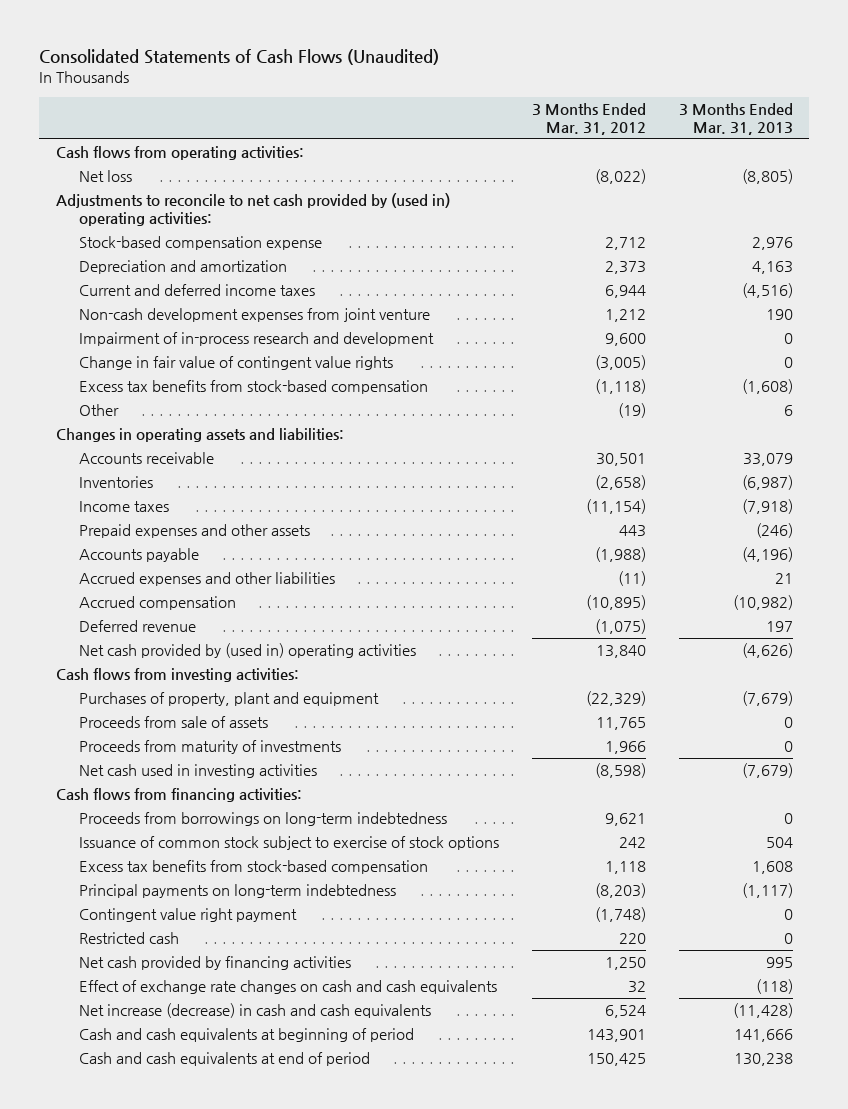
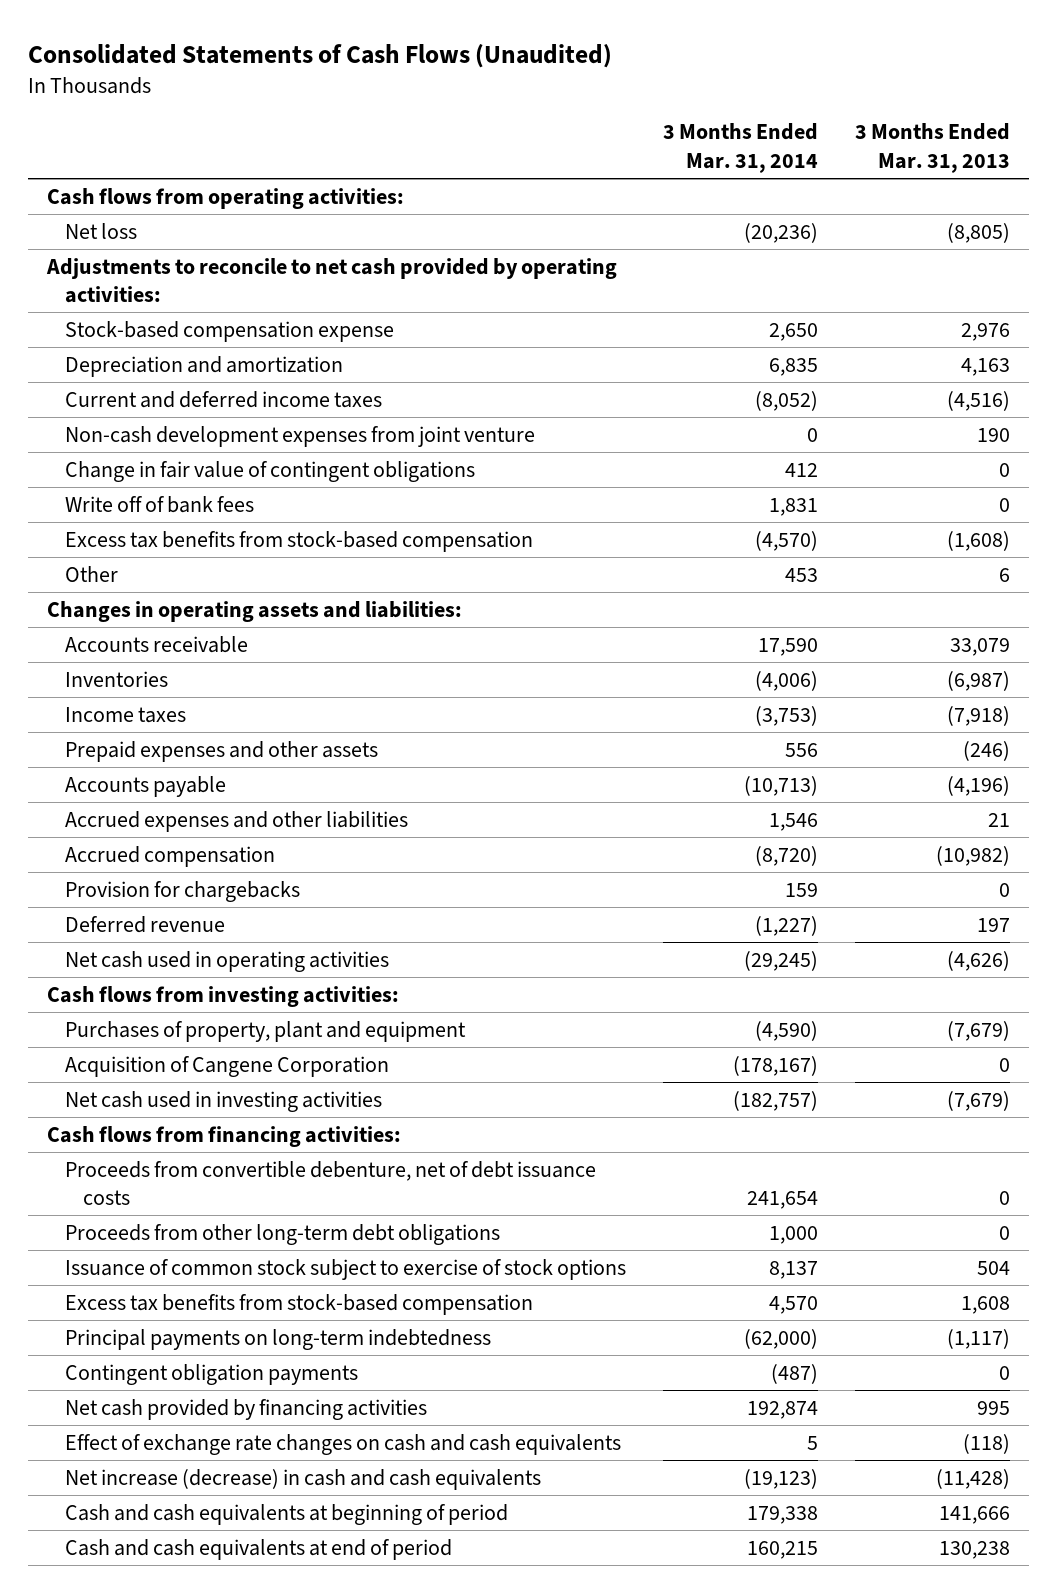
[531,102,646,135] 3 Months Ended Mar. 31, 2012 -> none
none -> [663,123,819,174] 3 Months Ended Mar. 31, 2014
[55,193,450,227] Adjustments to reconcile to net cash provided by (used in) operating activities: -> [45,257,617,304] Adjustments to reconcile to net cash provided by operating activities:
[78,332,434,347] Impairment of in-process research and development -> none
[78,356,393,371] Change in fair value of contingent value rights -> [64,460,475,482] Change in fair value of contingent obligations
none -> [64,495,254,513] Write off of bank fees
none -> [64,880,300,902] Provision for chargebacks
[78,643,416,659] Net cash provided by (used in) operating activities -> [64,950,389,972] Net cash used in operating activities
[78,716,268,729] Proceeds from sale of assets -> none
[78,740,341,755] Proceeds from maturity of investments -> none
none -> [64,1055,389,1077] Acquisition of Cangene Corporation
[78,812,447,827] Proceeds from borrowings on long-term indebtedness -> none
none -> [64,1160,596,1206] Proceeds from convertible debenture, net of debt issuance costs
none -> [64,1223,500,1245] Proceeds from other long-term debt obligations
[78,932,179,945] Restricted cash -> none
[78,908,297,923] Contingent value right payment -> [64,1363,358,1385] Contingent obligation payments

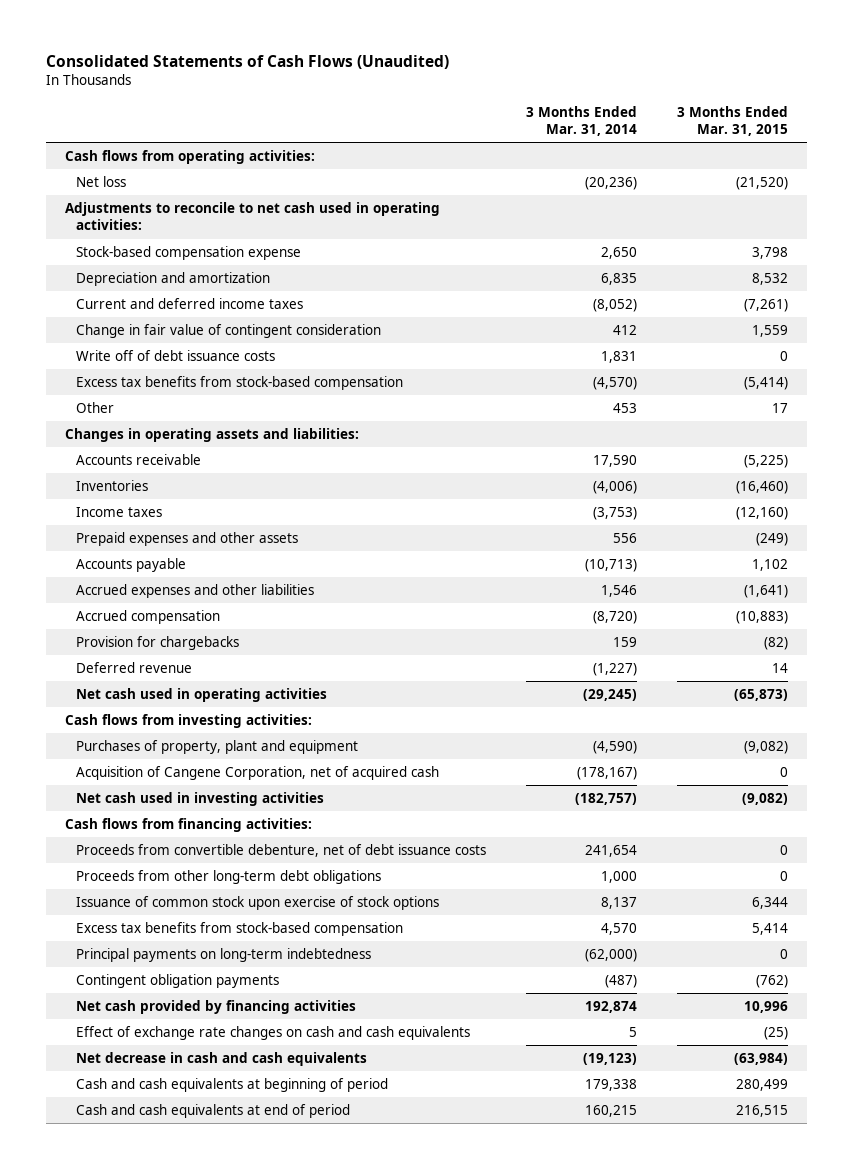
[855,123,1011,174] 3 Months Ended Mar. 31, 2013 -> none
none -> [676,106,788,137] 3 Months Ended Mar. 31, 2015
[45,257,617,304] Adjustments to reconcile to net cash provided by operating activities: -> [65,202,441,231] Adjustments to reconcile to net cash used in operating activities:
[64,425,535,447] Non-cash development expenses from joint venture -> none
[64,460,475,482] Change in fair value of contingent obligations -> [76,324,382,339] Change in fair value of contingent consideration
[64,495,254,513] Write off of bank fees -> [76,350,276,362] Write off of debt issuance costs
[64,1055,389,1077] Acquisition of Cangene Corporation -> [76,766,440,781] Acquisition of Cangene Corporation, net of acquired cash
[64,1258,626,1280] Issuance of common stock subject to exercise of stock options -> [76,896,440,911] Issuance of common stock upon exercise of stock options
[64,1468,541,1490] Net increase (decrease) in cash and cash equivalents -> [76,1052,368,1067] Net decrease in cash and cash equivalents

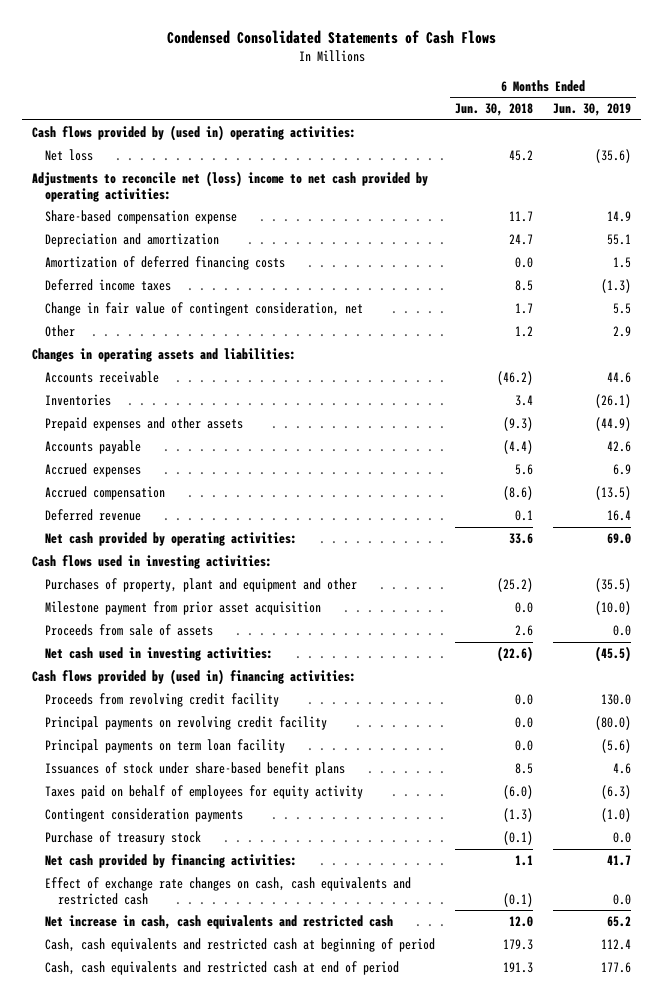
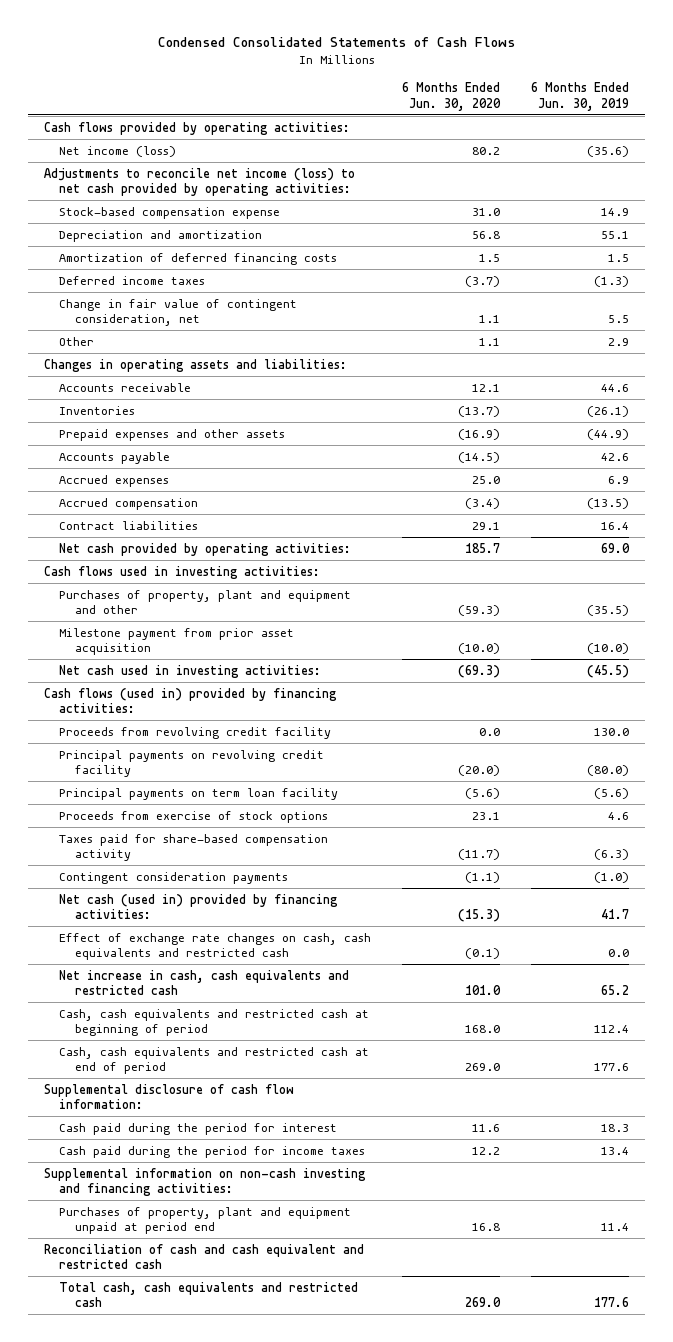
[455,103,534,117] Jun. 30, 2018 -> none
none -> [402,81,502,111] 6 Months Ended Jun. 30, 2020
[32,124,357,141] Cash flows provided by (used in) operating activities: -> [43,121,350,135] Cash flows provided by operating activities:
[45,148,94,161] Net loss -> [59,145,177,157] Net income (loss)
[32,170,429,202] Adjustments to reconcile net (loss) income to net cash provided by operating activities: -> [43,167,355,197] Adjustments to reconcile net income (loss) to net cash provided by operating activities:
[45,209,238,224] Share-based compensation expense -> [59,206,281,219] Stock-based compensation expense
[45,508,142,521] Deferred revenue -> [59,520,199,530] Contract liabilities
[45,623,214,636] Proceeds from sale of assets -> none
[32,668,357,685] Cash flows provided by (used in) financing activities: -> [43,687,337,714] Cash flows (used in) provided by financing activities:
[45,761,346,776] Issuances of stock under share-based benefit plans -> [59,810,329,823] Proceeds from exercise of stock options
[45,784,364,799] Taxes paid on behalf of employees for equity activity -> [59,833,329,862] Taxes paid for share-based compensation activity
[45,830,202,845] Purchase of treasury stock -> none
[45,853,298,868] Net cash provided by financing activities: -> [59,893,339,920] Net cash (used in) provided by financing activities:
none -> [43,1083,294,1110] Supplemental disclosure of cash flow information:
none -> [59,1122,338,1135] Cash paid during the period for interest
none -> [59,1145,366,1158] Cash paid during the period for income taxes
none -> [43,1167,366,1197] Supplemental information on non-cash investing and financing activities:
none -> [59,1206,352,1235] Purchases of property, plant and equipment unpaid at period end
none -> [43,1243,364,1270] Reconciliation of cash and cash equivalent and restricted cash
none -> [59,1281,359,1308] Total cash, cash equivalents and restricted cash

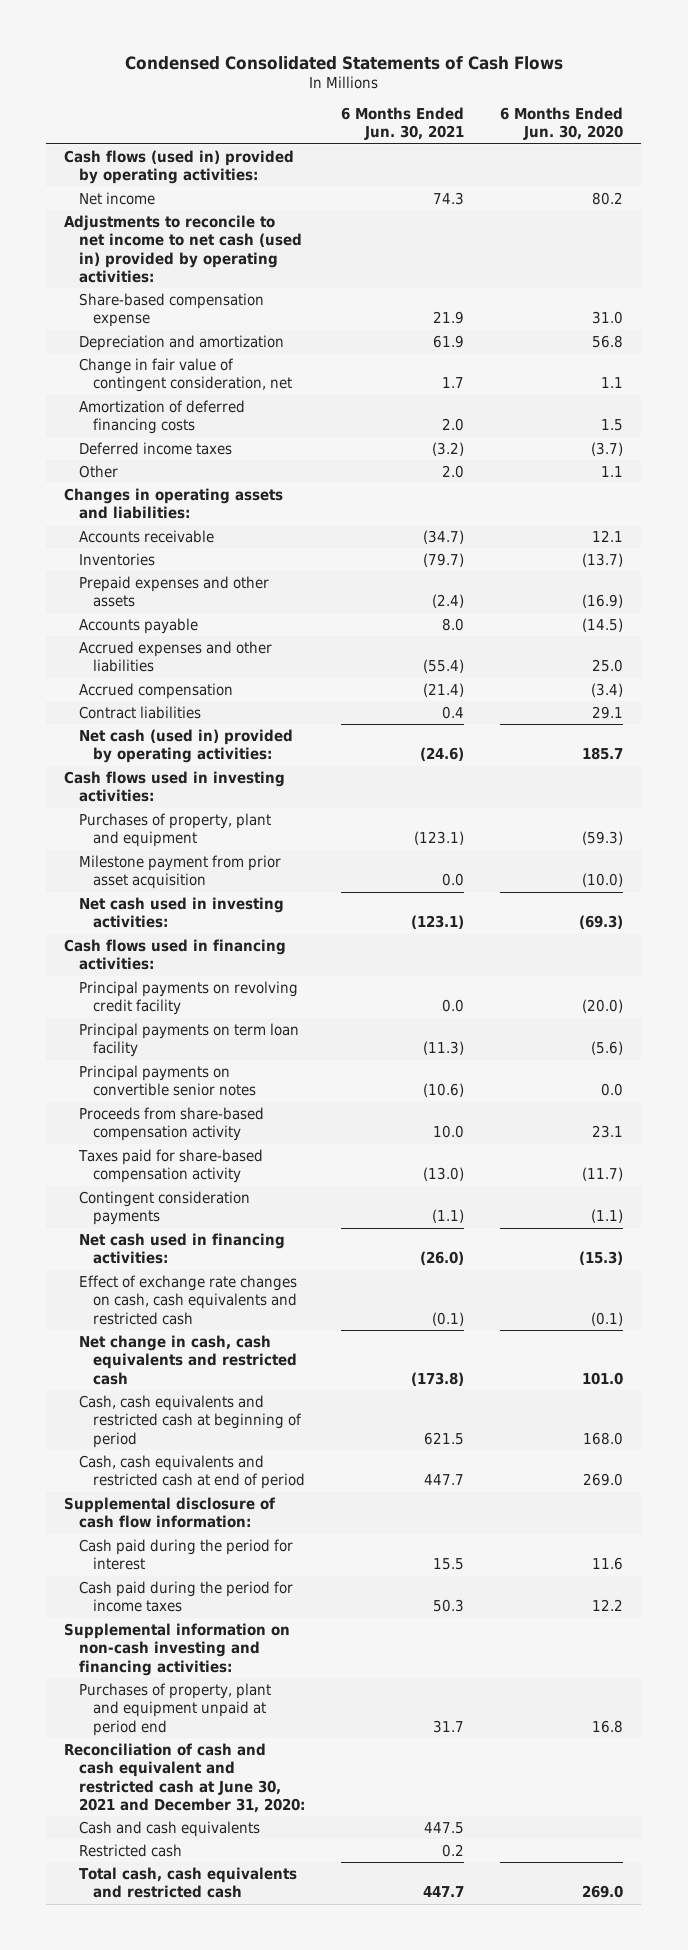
[531,81,630,111] 6 Months Ended Jun. 30, 2019 -> none
none -> [341,106,465,141] 6 Months Ended Jun. 30, 2021
[43,121,350,135] Cash flows provided by operating activities: -> [64,149,295,185] Cash flows (used in) provided by operating activities:
[59,145,177,157] Net income (loss) -> [78,191,155,205] Net income
[43,167,355,197] Adjustments to reconcile net income (loss) to net cash provided by operating activities: -> [64,214,302,283] Adjustments to reconcile to net income to net cash (used in) provided by operating activities:
[59,206,281,219] Stock-based compensation expense -> [78,292,264,328] Share-based compensation expense
[59,298,298,327] Change in fair value of contingent consideration, net -> [78,357,293,393] Change in fair value of contingent consideration, net
[59,474,170,487] Accrued expenses -> [78,640,272,673] Accrued expenses and other liabilities
[59,542,352,556] Net cash provided by operating activities: -> [78,728,293,764] Net cash (used in) provided by operating activities:
[59,589,352,615] Purchases of property, plant and equipment and other -> [78,812,271,848] Purchases of property, plant and equipment
[59,726,332,739] Proceeds from revolving credit facility -> none
[43,687,337,714] Cash flows (used in) provided by financing activities: -> [64,938,287,971] Cash flows used in financing activities:
none -> [78,1064,257,1097] Principal payments on convertible senior notes
[59,810,329,823] Proceeds from exercise of stock options -> [78,1106,264,1142] Proceeds from share-based compensation activity
[59,893,339,920] Net cash (used in) provided by financing activities: -> [78,1232,285,1265] Net cash used in financing activities:
[59,969,350,996] Net increase in cash, cash equivalents and restricted cash -> [78,1334,298,1385] Net change in cash, cash equivalents and restricted cash
[43,1243,364,1270] Reconciliation of cash and cash equivalent and restricted cash -> [64,1742,305,1813] Reconciliation of cash and cash equivalent and restricted cash at June 30, 2021 and December 31, 2020:
none -> [78,1820,260,1837] Cash and cash equivalents
none -> [78,1843,182,1857] Restricted cash

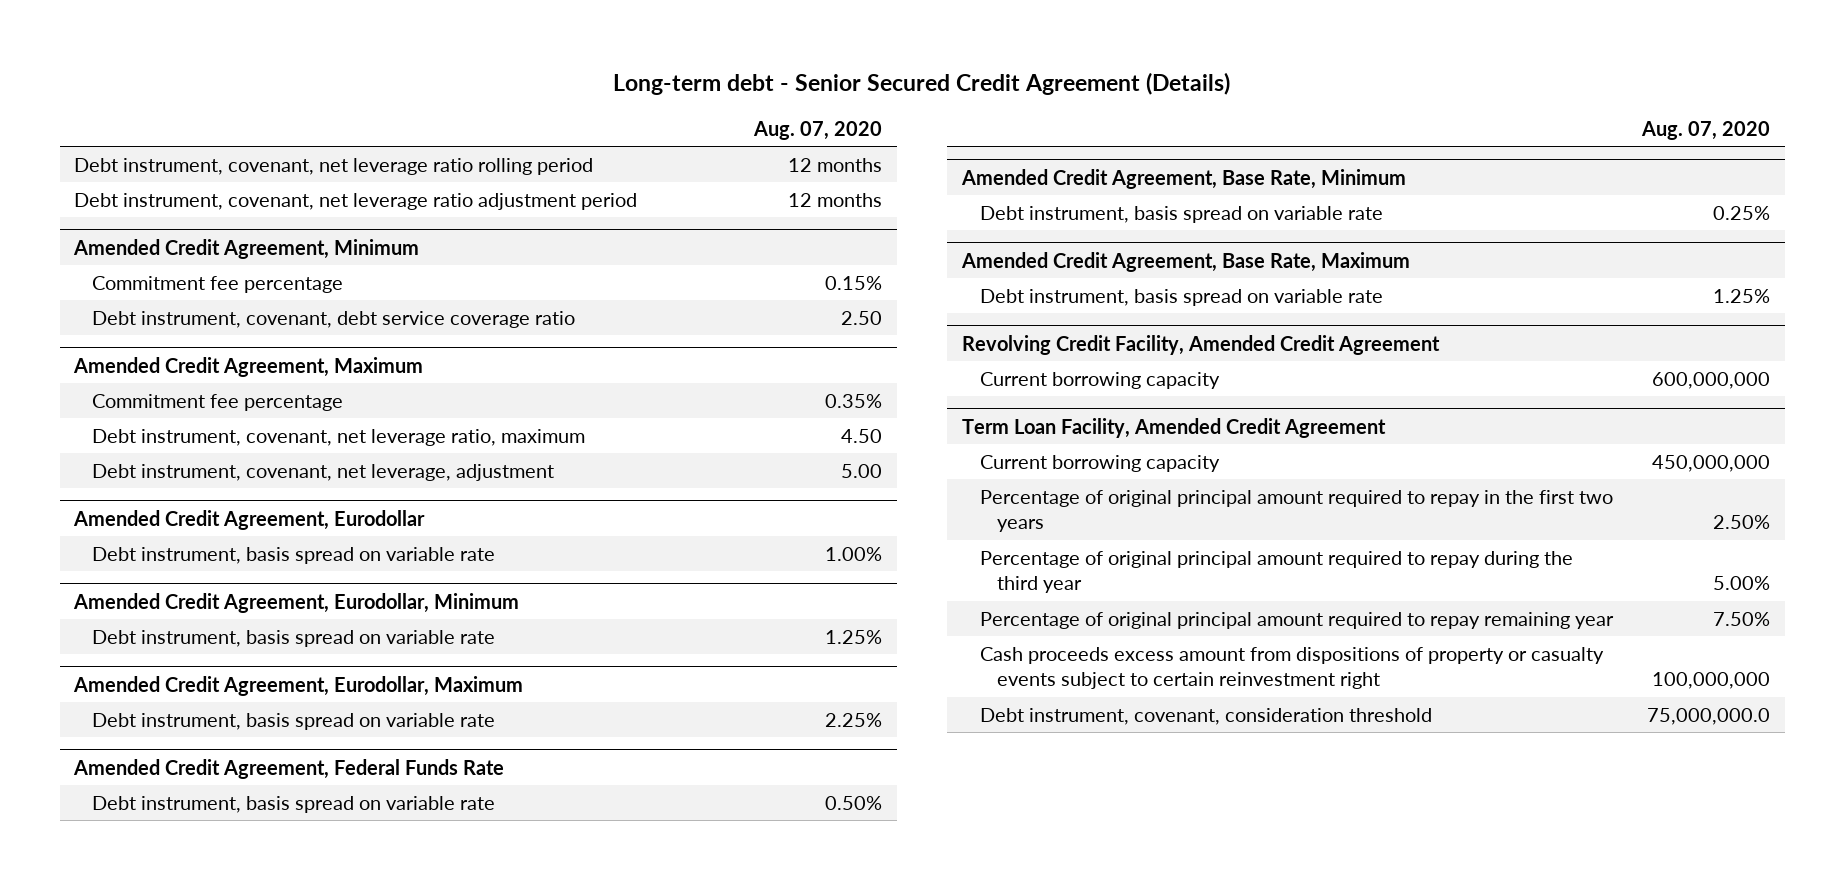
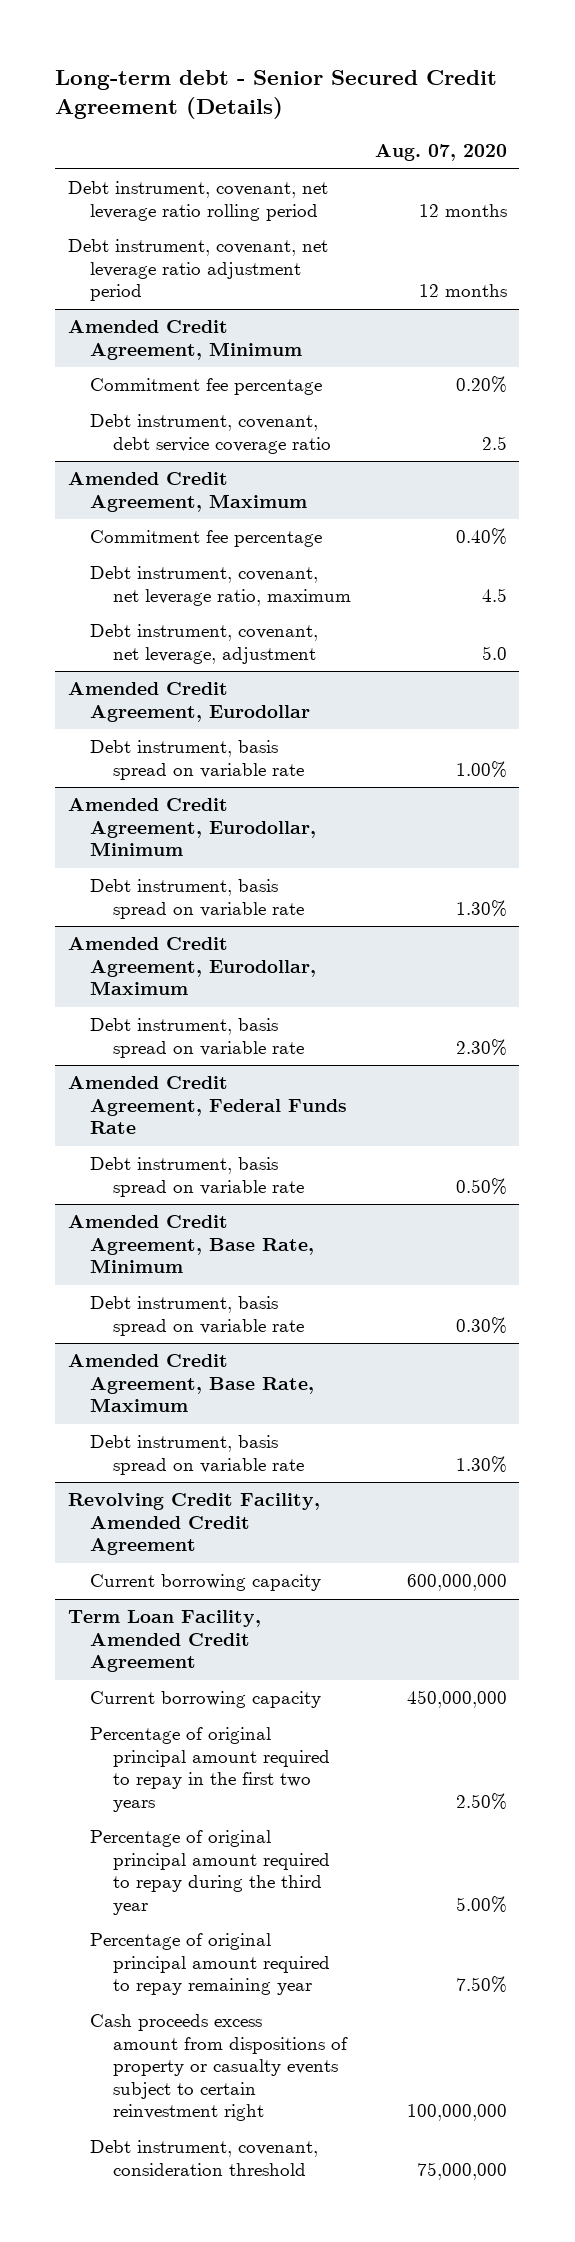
[825,275,883,290] 0.15% -> [456,376,508,394] 0.20%
[841,310,883,325] 2.50 -> [482,435,508,450] 2.5
[825,393,883,408] 0.35% -> [456,528,508,546] 0.40%
[841,428,883,443] 4.50 -> [482,587,508,602] 4.5
[841,463,883,478] 5.00 -> [482,645,508,660] 5.0
[825,629,883,644] 1.25% -> [456,899,508,917] 1.30%
[825,712,883,727] 2.25% -> [456,1038,508,1056] 2.30%
[1712,205,1770,220] 0.25% -> [456,1316,508,1334] 0.30%
[1712,288,1770,303] 1.25% -> [456,1455,508,1473] 1.30%
[1646,707,1770,725] 75,000,000.0 -> [417,2161,508,2180] 75,000,000

